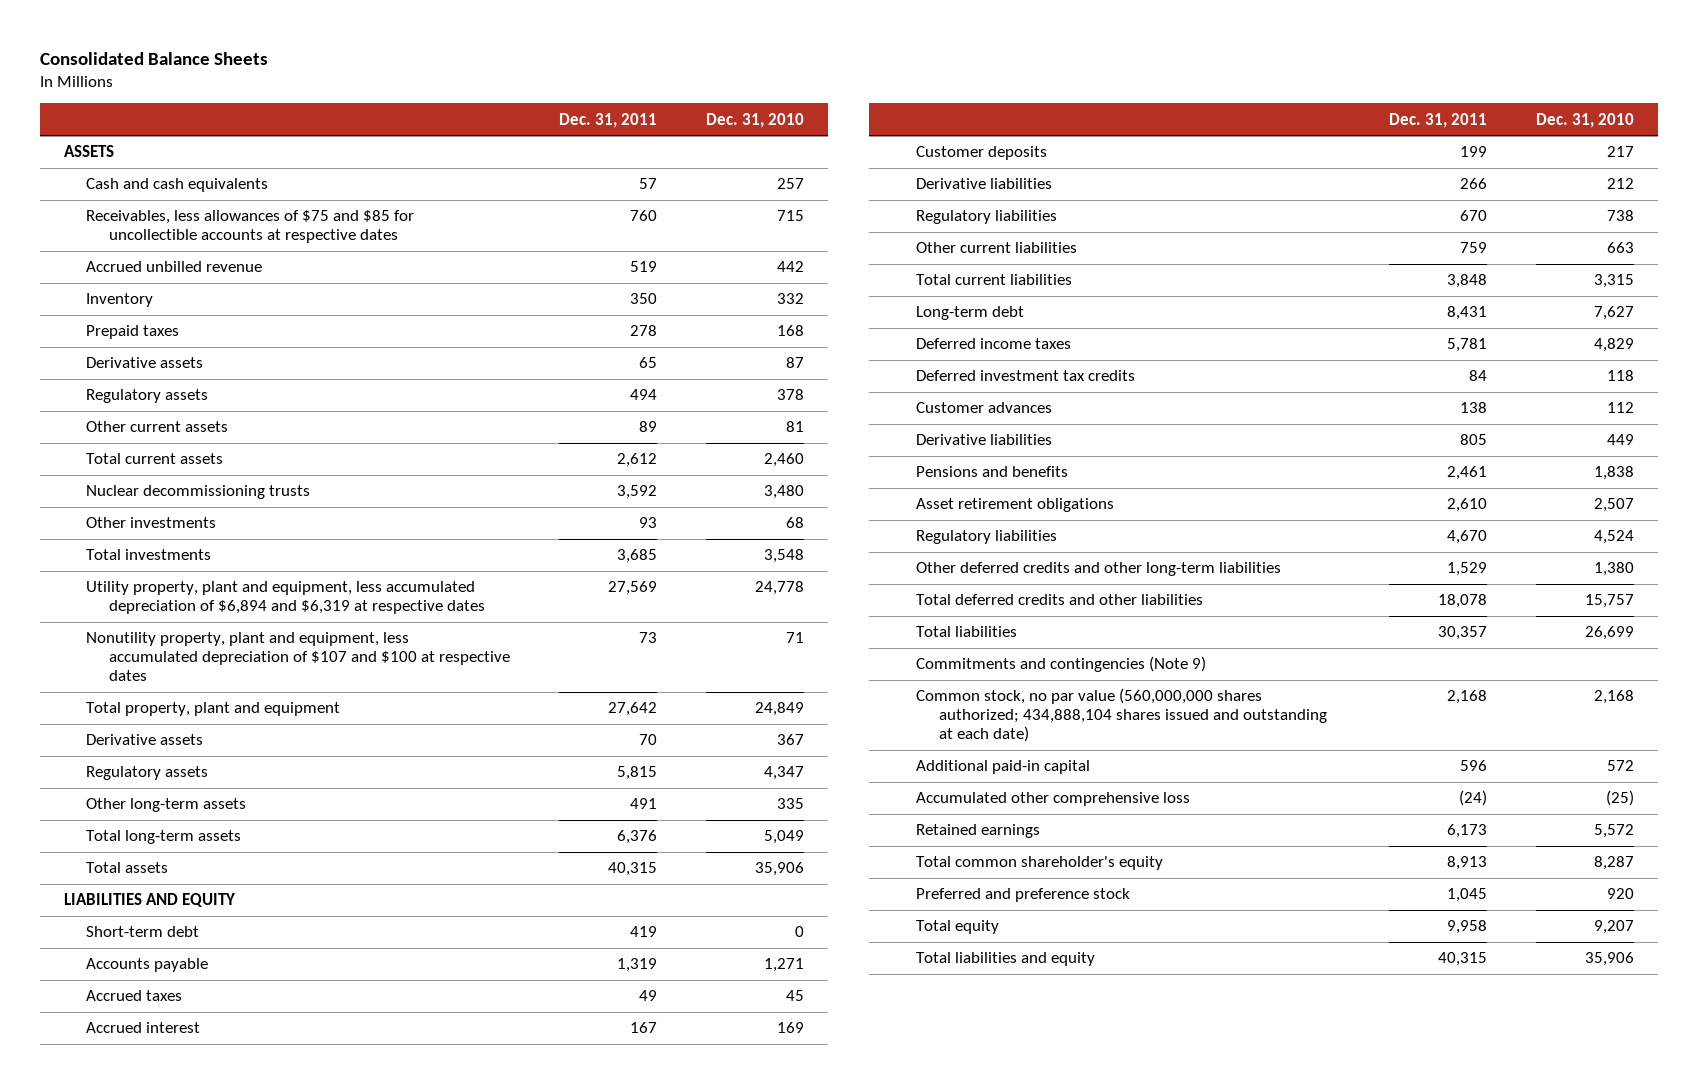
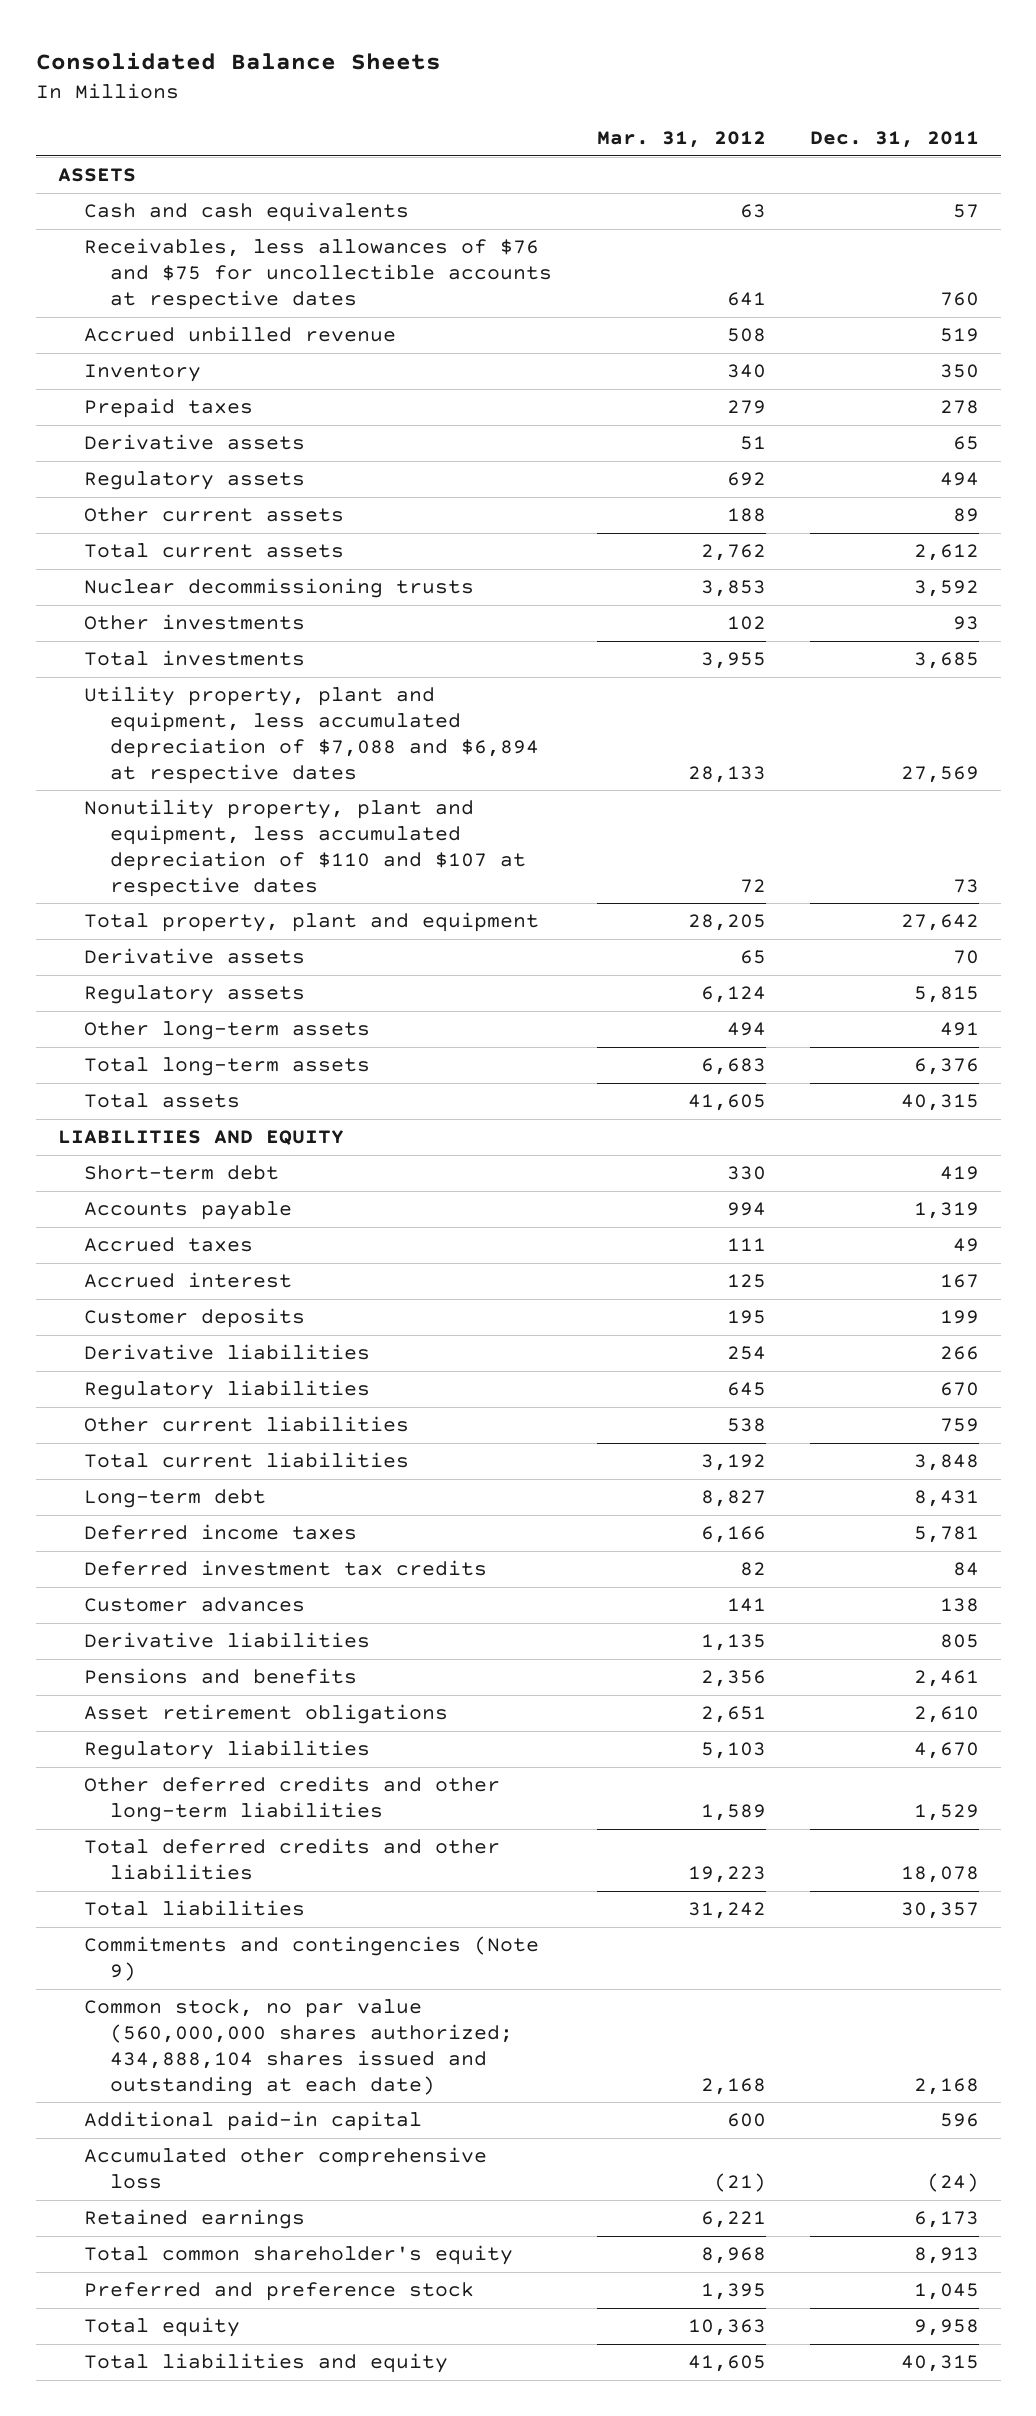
[705,112,804,128] Dec. 31, 2010 -> none
none -> [596,131,766,149] Mar. 31, 2012
[86,210,415,244] Receivables, less allowances of $75 and $85 for uncollectible accounts at respective dates -> [84,238,553,310] Receivables, less allowances of $76 and $75 for uncollectible accounts at respective dates
[86,581,485,615] Utility property, plant and equipment, less accumulated depreciation of $6,894 and $6,319 at respective dates -> [84,686,540,784] Utility property, plant and equipment, less accumulated depreciation of $7,088 and $6,894 at respective dates
[86,632,510,682] Nonutility property, plant and equipment, less accumulated depreciation of $107 and $100 at respective dates -> [84,799,527,897] Nonutility property, plant and equipment, less accumulated depreciation of $110 and $107 at respective dates

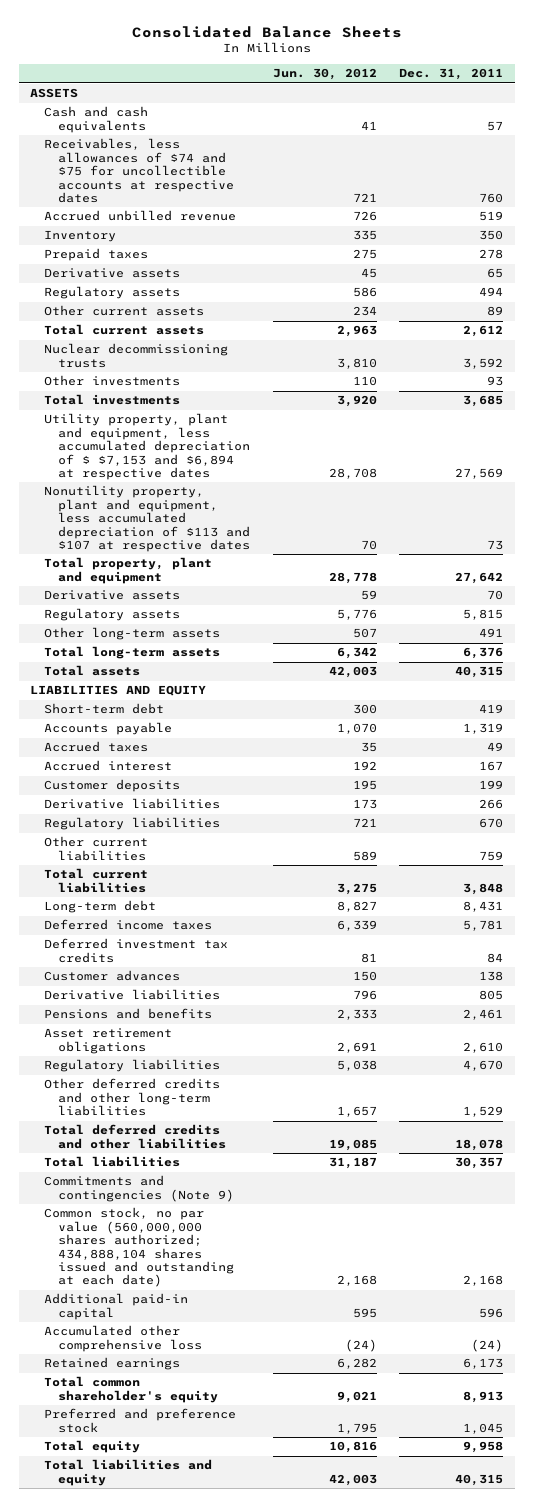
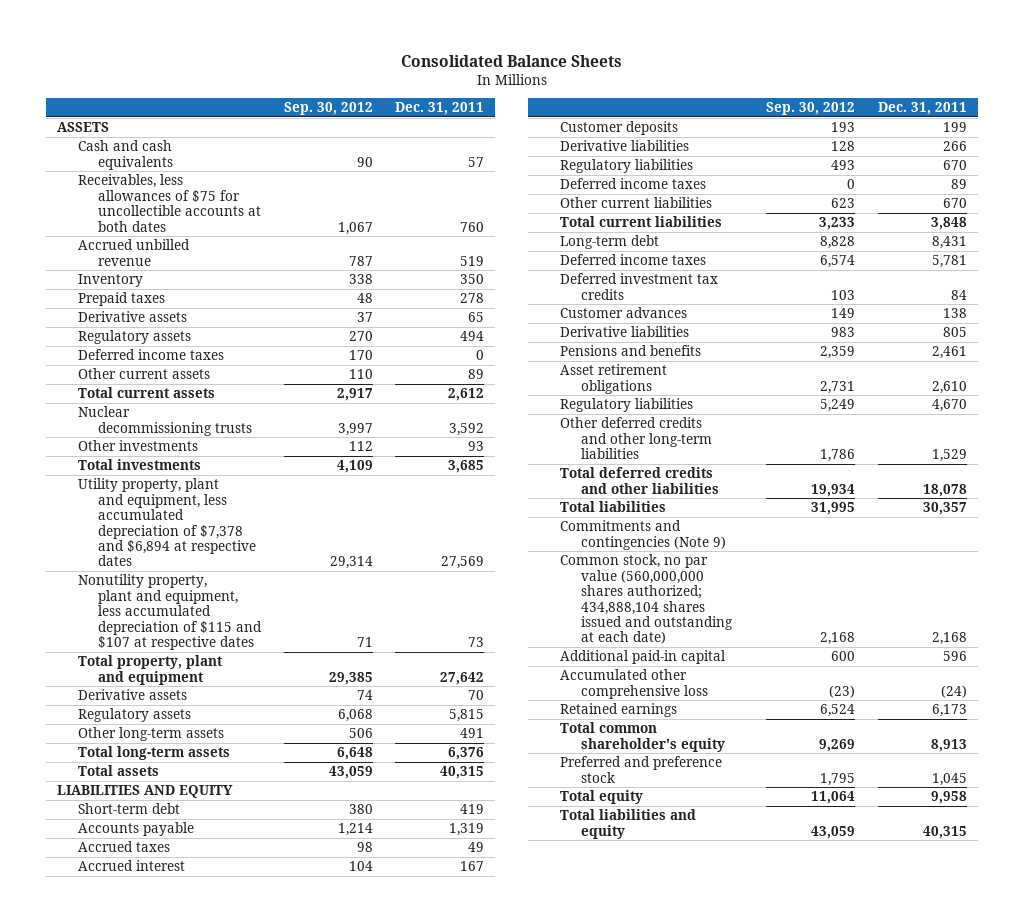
[272,68,377,81] Jun. 30, 2012 -> none
none -> [283,102,373,116] Sep. 30, 2012
[43,138,234,203] Receivables, less allowances of $74 and $75 for uncollectible accounts at respective dates -> [77,174,262,232] Receivables, less allowances of $75 for uncollectible accounts at both dates
none -> [77,349,224,361] Deferred income taxes
[43,413,250,480] Utility property, plant and equipment, less accumulated depreciation of $ $7,153 and $6,894 at respective dates -> [77,478,257,567] Utility property, plant and equipment, less accumulated depreciation of $7,378 and $6,894 at respective dates
[43,485,250,552] Nonutility property, plant and equipment, less accumulated depreciation of $113 and $107 at respective dates -> [77,574,263,650] Nonutility property, plant and equipment, less accumulated depreciation of $115 and $107 at respective dates
none -> [560,178,707,190] Deferred income taxes
[479,850,504,861] 759 -> [942,198,967,209] 670

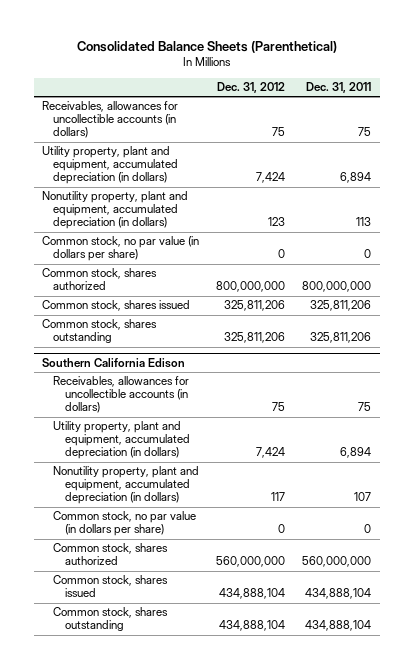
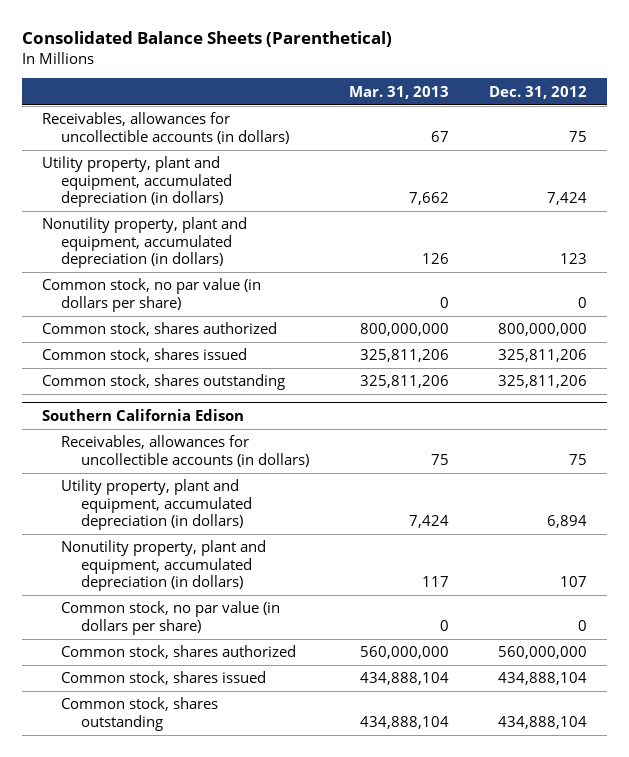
[306,82,372,94] Dec. 31, 2011 -> none
none -> [349,85,450,99] Mar. 31, 2013
[256,447,286,459] 7,424 -> [547,515,588,529] 6,894
[271,492,286,502] 117 -> [560,576,588,588] 107

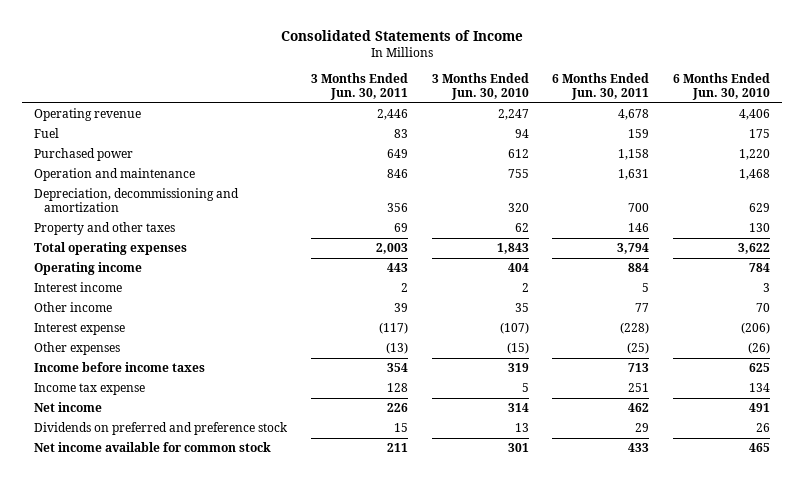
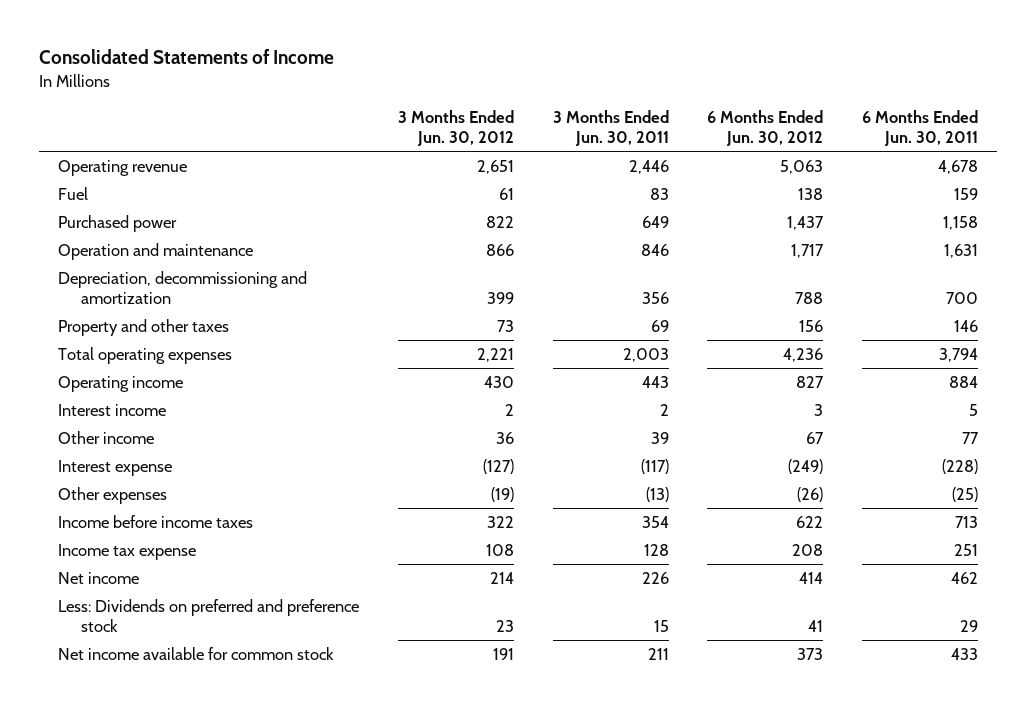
[431,73,529,100] 3 Months Ended Jun. 30, 2010 -> none
[673,73,771,100] 6 Months Ended Jun. 30, 2010 -> none
none -> [397,110,514,146] 3 Months Ended Jun. 30, 2012
none -> [707,110,824,146] 6 Months Ended Jun. 30, 2012
[34,422,289,436] Dividends on preferred and preference stock -> [58,598,360,632] Less: Dividends on preferred and preference stock

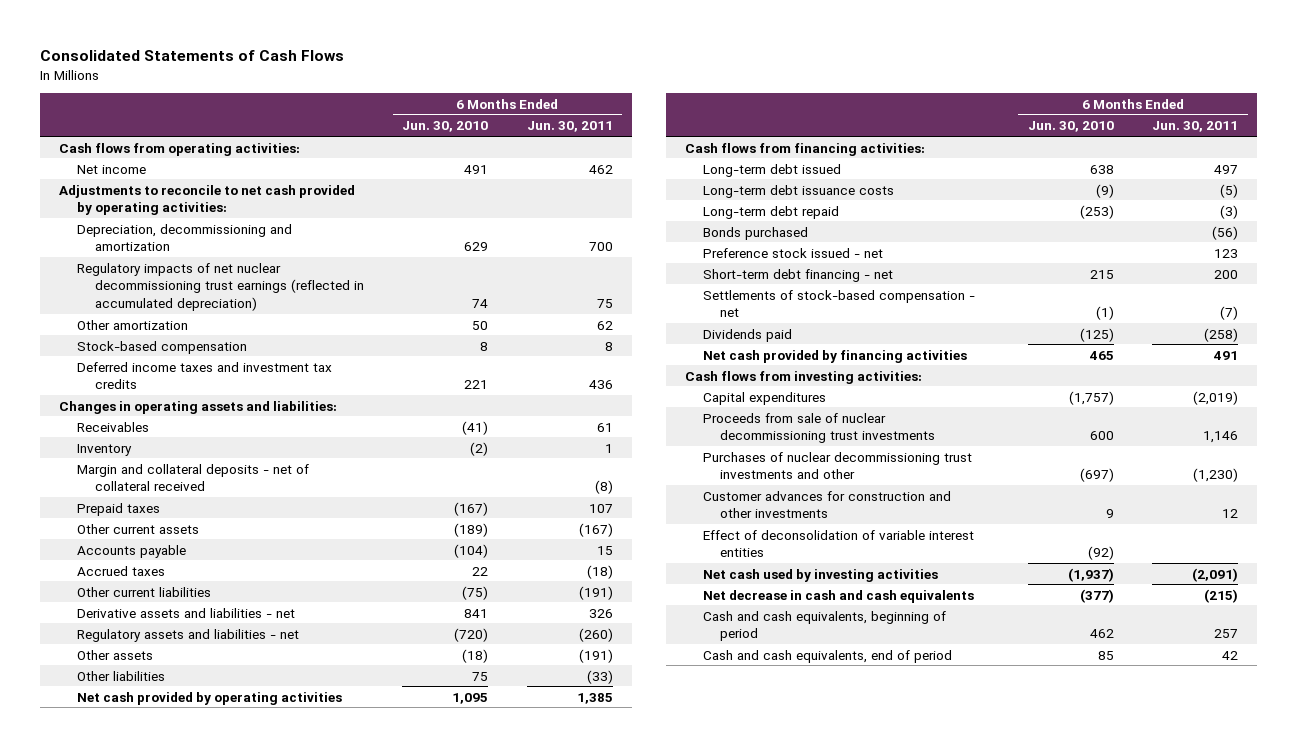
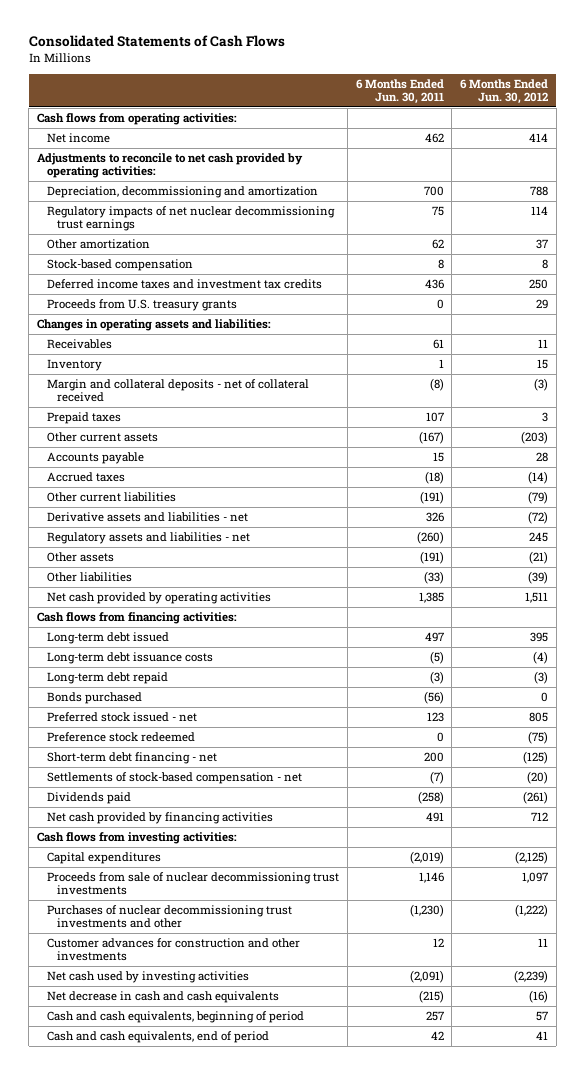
[402,121,489,133] Jun. 30, 2010 -> none
none -> [460,78,549,105] 6 Months Ended Jun. 30, 2012
[76,262,364,311] Regulatory impacts of net nuclear decommissioning trust earnings (reflected in accumulated depreciation) -> [47,205,336,232] Regulatory impacts of net nuclear decommissioning trust earnings
none -> [47,298,238,311] Proceeds from U.S. treasury grants
[702,247,883,258] Preference stock issued - net -> [47,711,198,722] Preferred stock issued - net
none -> [47,731,196,742] Preference stock redeemed
[702,529,974,558] Effect of deconsolidation of variable interest entities -> none

